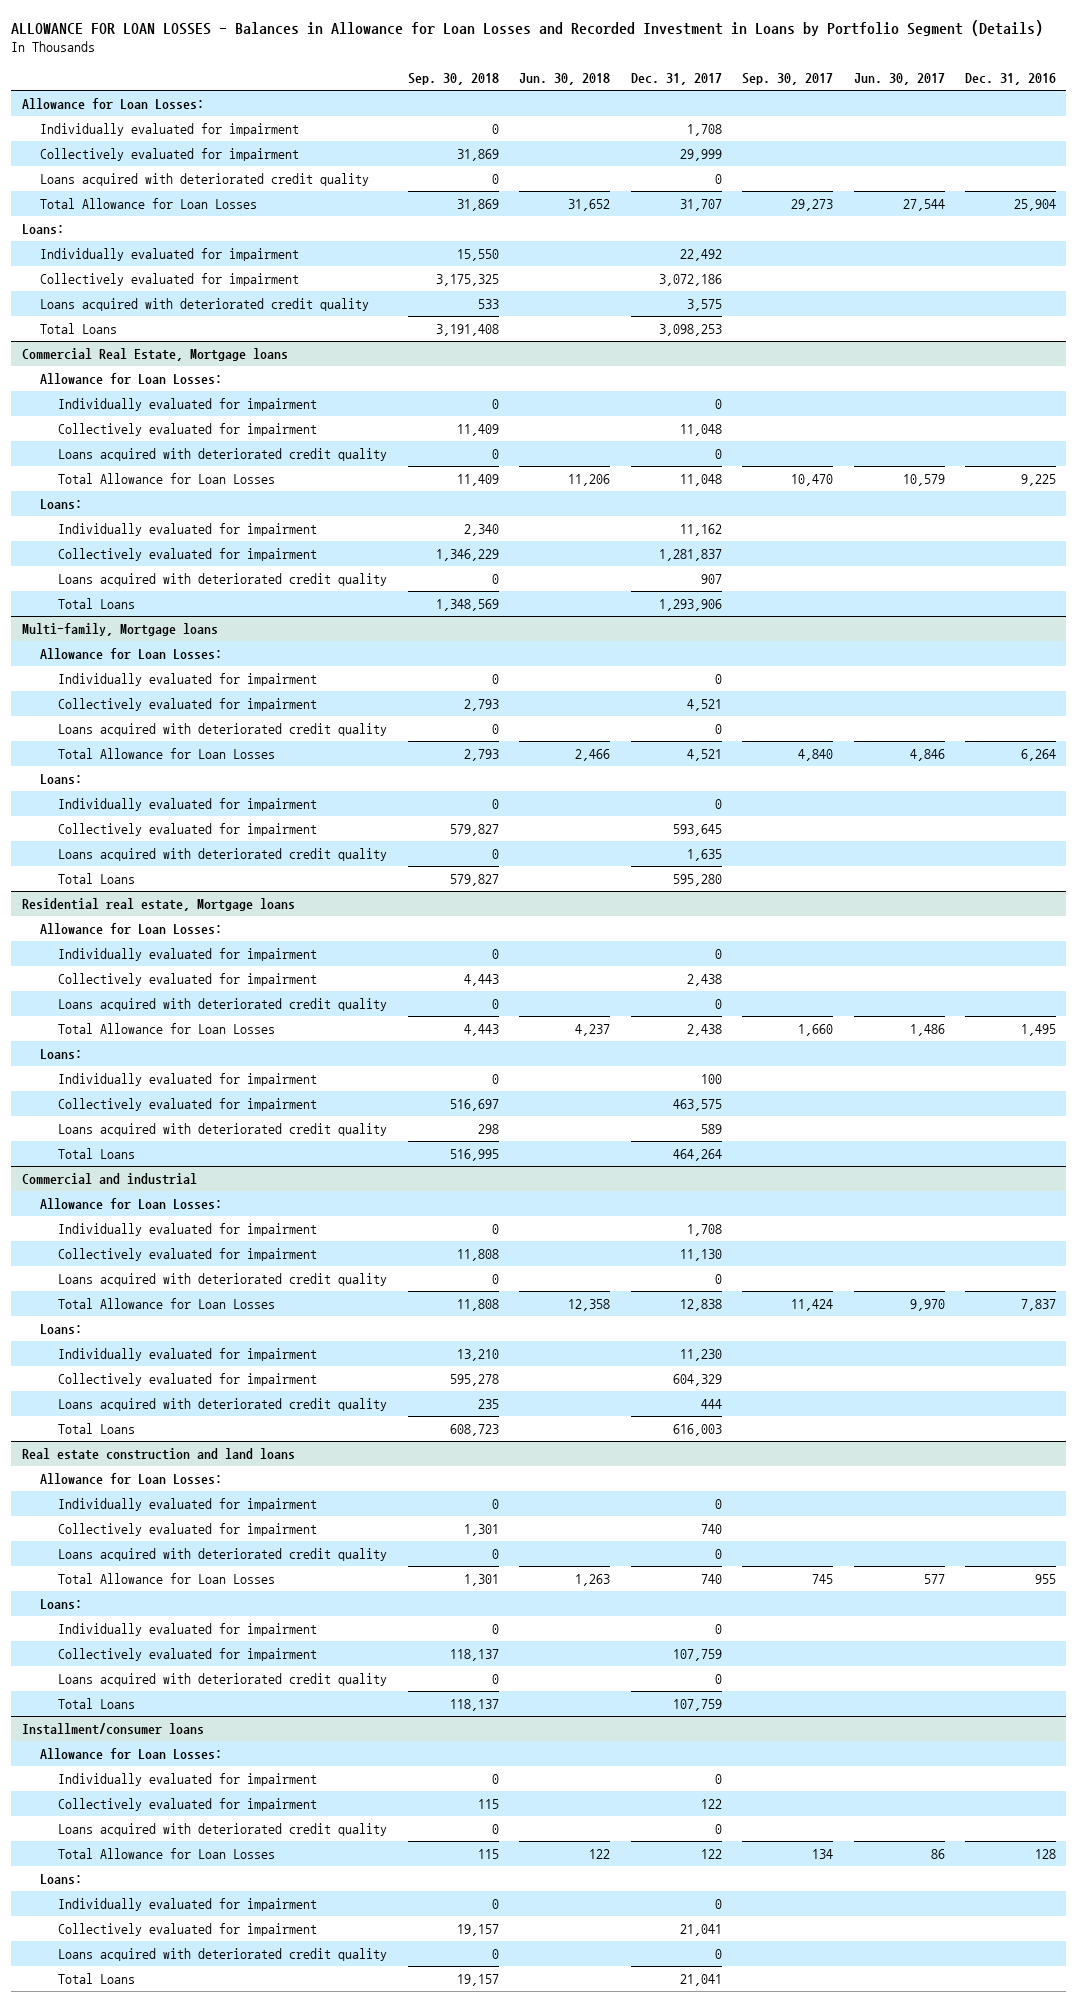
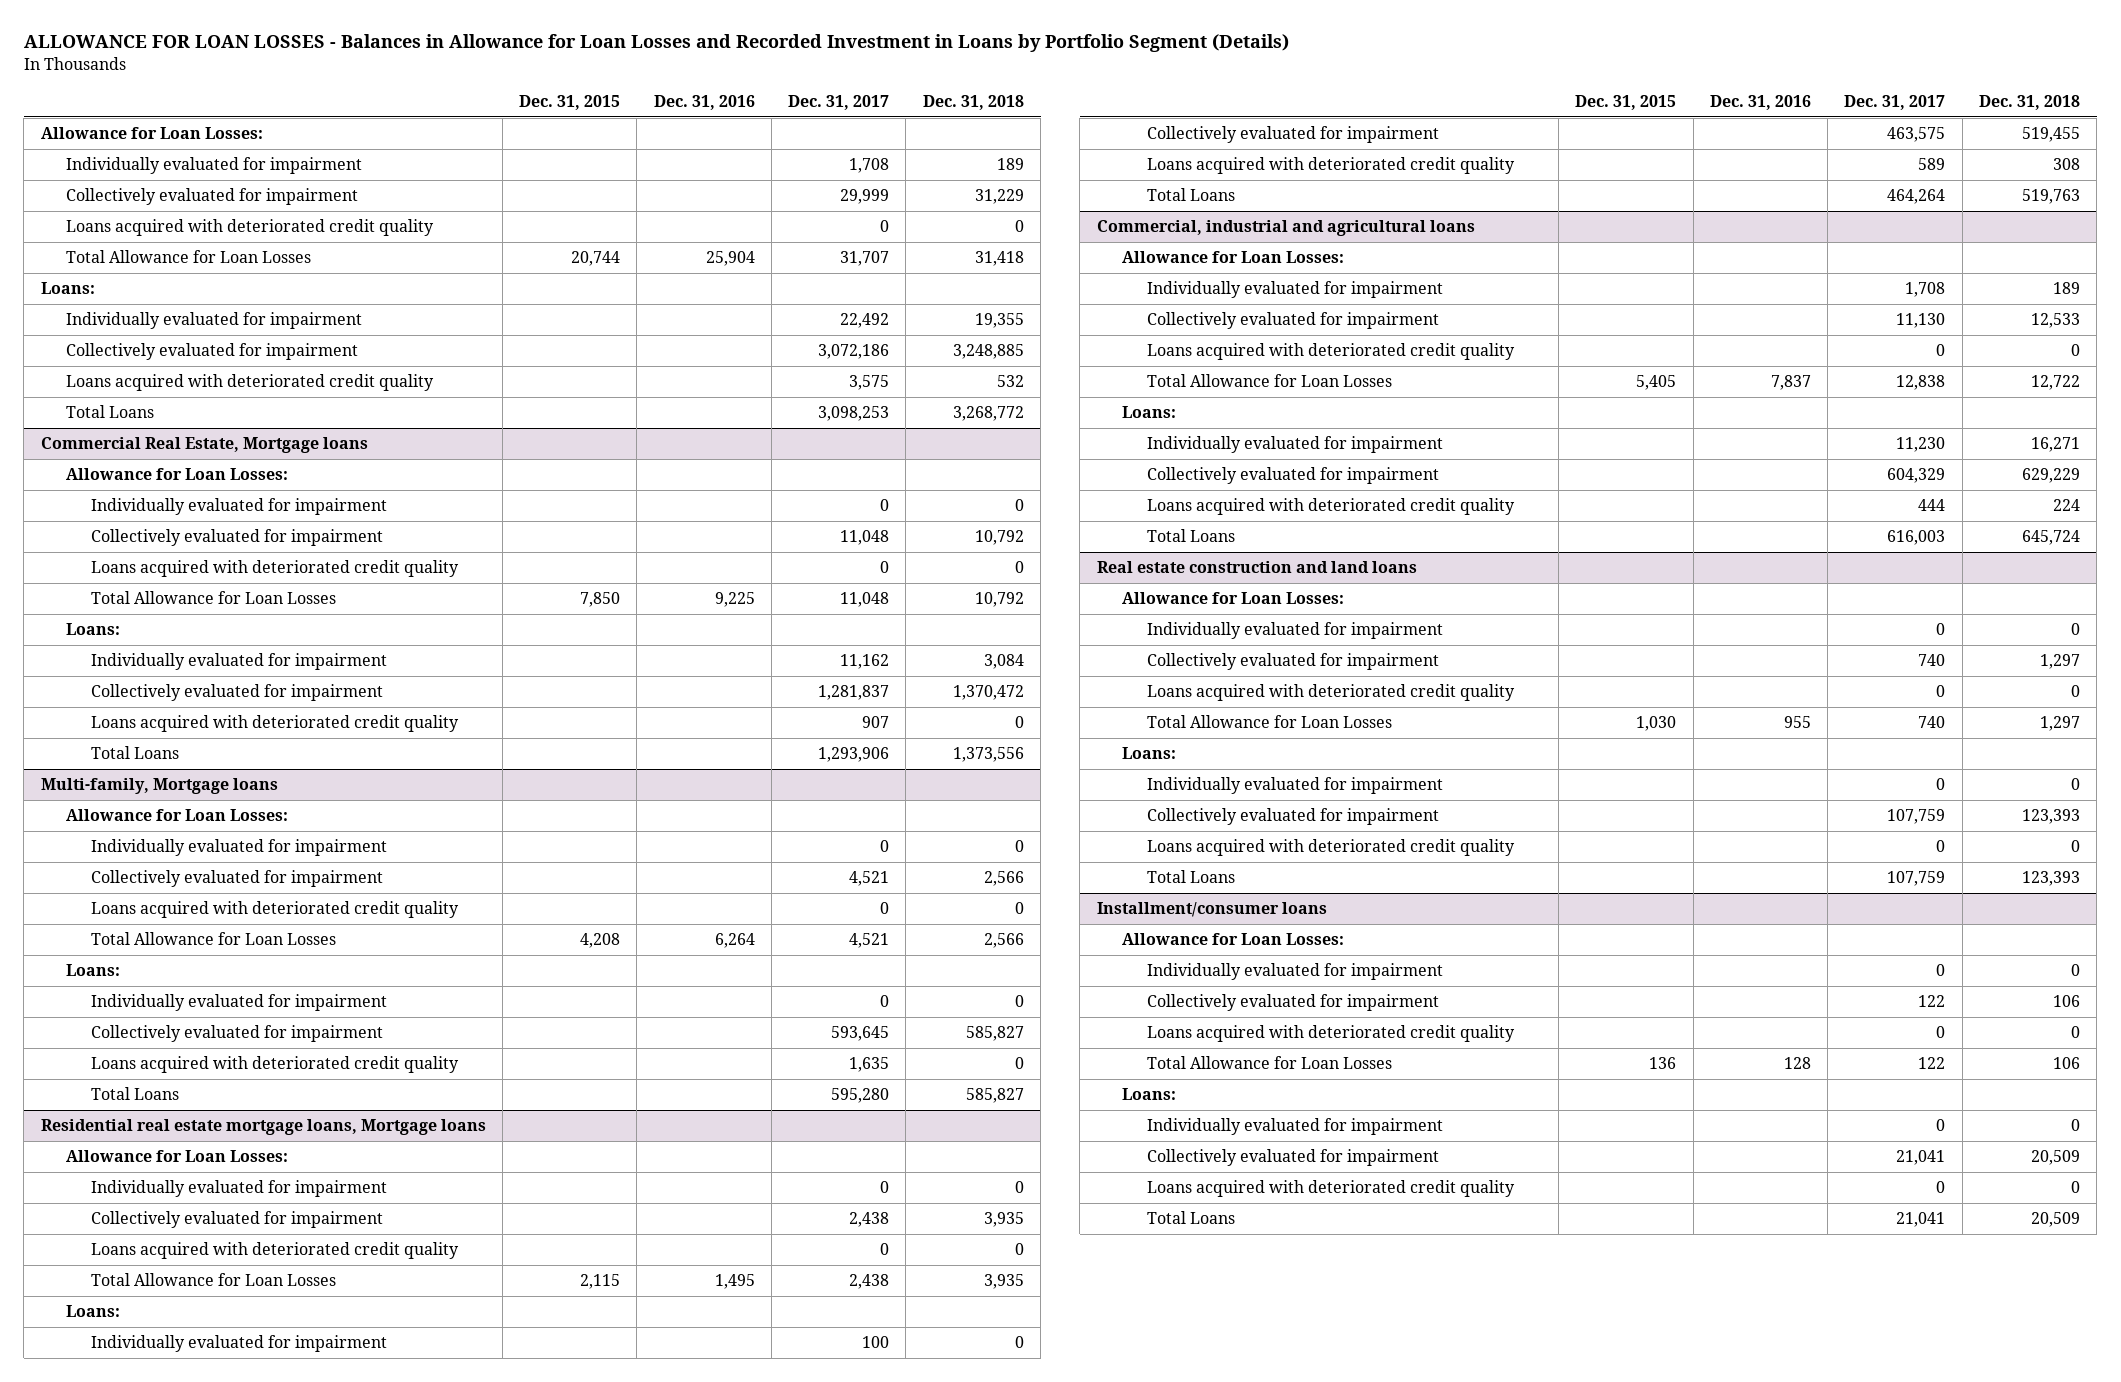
[407,72,499,85] Sep. 30, 2018 -> none
[519,72,611,85] Jun. 30, 2018 -> none
[742,72,834,85] Sep. 30, 2017 -> none
[853,72,945,85] Jun. 30, 2017 -> none
none -> [519,94,621,110] Dec. 31, 2015
none -> [922,94,1024,110] Dec. 31, 2018
[21,897,295,911] Residential real estate, Mortgage loans -> [40,1119,486,1136] Residential real estate mortgage loans, Mortgage loans
[21,1172,197,1185] Commercial and industrial -> [1096,220,1475,237] Commercial, industrial and agricultural loans

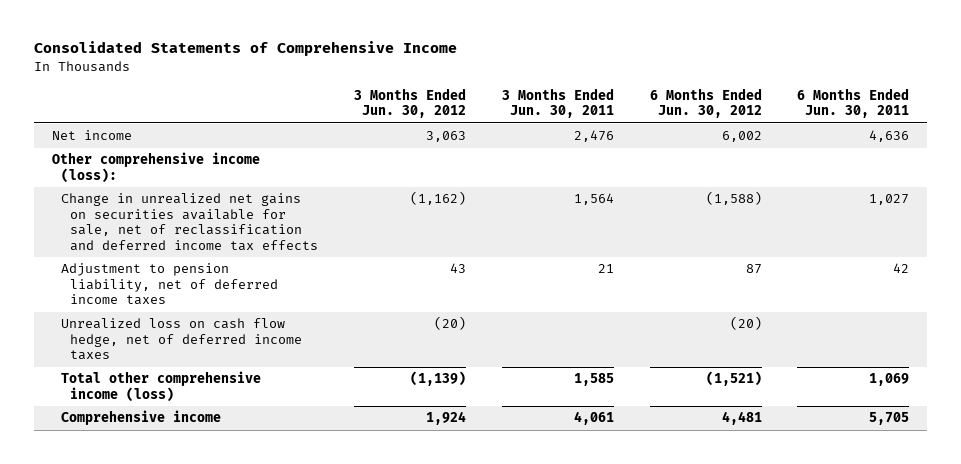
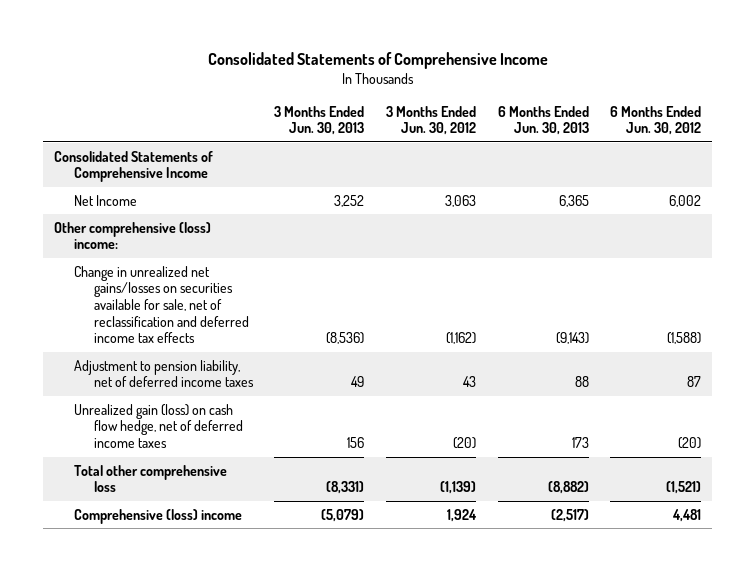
[501,88,614,119] 3 Months Ended Jun. 30, 2011 -> none
[797,88,910,119] 6 Months Ended Jun. 30, 2011 -> none
none -> [274,105,365,136] 3 Months Ended Jun. 30, 2013
none -> [497,105,589,136] 6 Months Ended Jun. 30, 2013
none -> [53,150,213,183] Consolidated Statements of Comprehensive Income
[51,130,132,141] Net income -> [73,194,137,206] Net Income
[51,152,260,183] Other comprehensive income (loss): -> [53,221,211,250] Other comprehensive (loss) income:
[60,193,319,251] Change in unrealized net gains on securities available for sale, net of reclassification and deferred income tax effects -> [73,265,249,344] Change in unrealized net gains/losses on securities available for sale, net of reclassification and deferred income tax effects
[60,318,303,361] Unrealized loss on cash flow hedge, net of deferred income taxes -> [73,403,243,449] Unrealized gain (loss) on cash flow hedge, net of deferred income taxes
[60,371,261,402] Total other comprehensive income (loss) -> [73,464,227,493] Total other comprehensive loss
[60,410,221,426] Comprehensive income -> [73,508,242,524] Comprehensive (loss) income

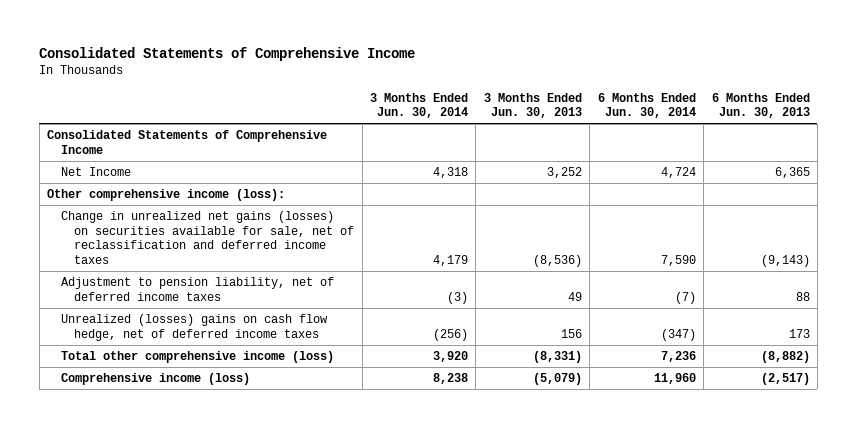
[385,105,476,136] 3 Months Ended Jun. 30, 2012 -> none
[610,105,702,136] 6 Months Ended Jun. 30, 2012 -> none
none -> [369,92,468,119] 3 Months Ended Jun. 30, 2014
none -> [597,92,696,119] 6 Months Ended Jun. 30, 2014
[53,221,211,250] Other comprehensive (loss) income: -> [47,188,286,201] Other comprehensive income (loss):
[73,265,249,344] Change in unrealized net gains/losses on securities available for sale, net of reclassification and deferred income tax effects -> [60,210,355,264] Change in unrealized net gains (losses) on securities available for sale, net of reclassification and deferred income taxes
[73,403,243,449] Unrealized gain (loss) on cash flow hedge, net of deferred income taxes -> [60,313,328,341] Unrealized (losses) gains on cash flow hedge, net of deferred income taxes
[73,464,227,493] Total other comprehensive loss -> [60,350,334,363] Total other comprehensive income (loss)
[73,508,242,524] Comprehensive (loss) income -> [60,372,250,385] Comprehensive income (loss)

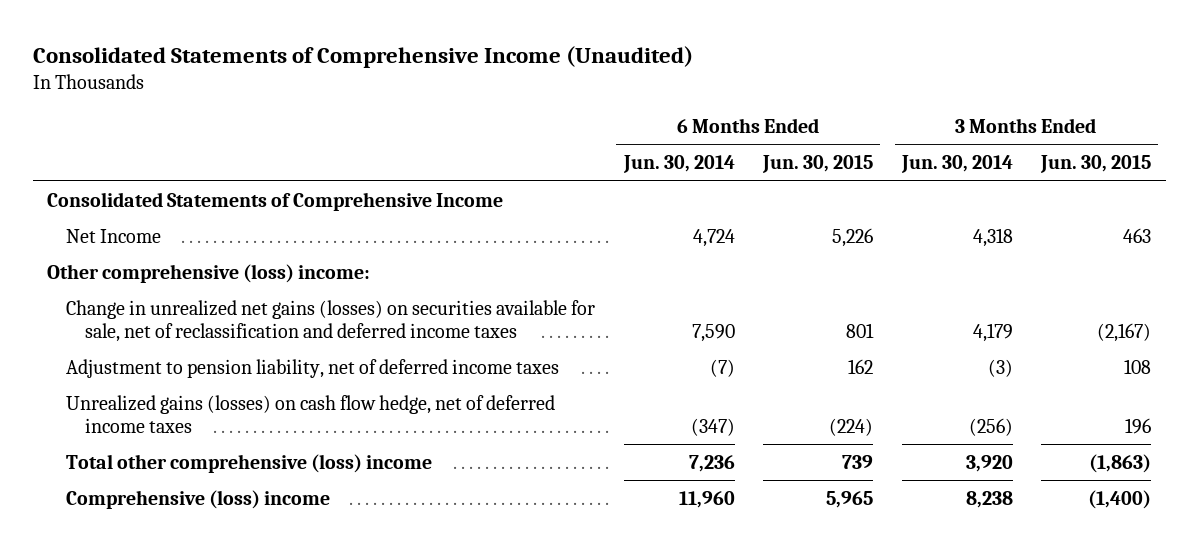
[39,47,416,62] Consolidated Statements of Comprehensive Income -> [32,45,693,68] Consolidated Statements of Comprehensive Income (Unaudited)
[483,92,582,119] 3 Months Ended Jun. 30, 2013 -> none
[711,92,810,119] 6 Months Ended Jun. 30, 2013 -> none
none -> [762,155,874,174] Jun. 30, 2015
none -> [1040,155,1152,174] Jun. 30, 2015
[47,188,286,201] Other comprehensive income (loss): -> [46,263,370,283] Other comprehensive (loss) income:
[60,313,328,341] Unrealized (losses) gains on cash flow hedge, net of deferred income taxes -> [65,394,555,433] Unrealized gains (losses) on cash flow hedge, net of deferred income taxes
[60,350,334,363] Total other comprehensive income (loss) -> [65,453,432,473] Total other comprehensive (loss) income
[60,372,250,385] Comprehensive income (loss) -> [65,489,330,509] Comprehensive (loss) income

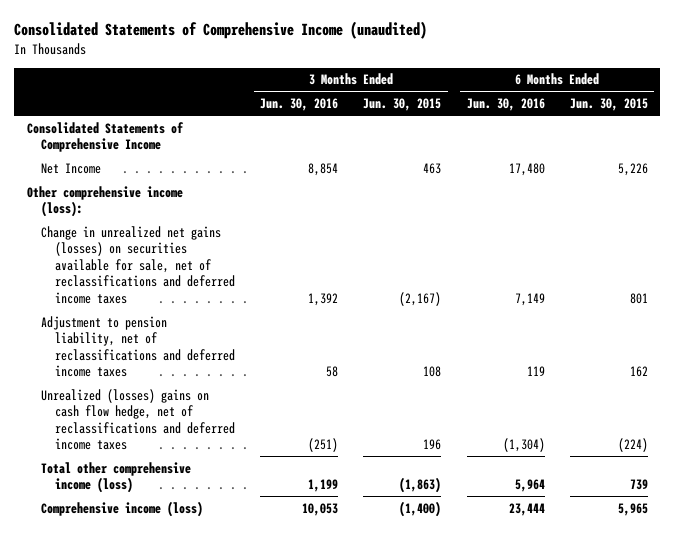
[32,45,693,68] Consolidated Statements of Comprehensive Income (Unaudited) -> [14,21,428,40] Consolidated Statements of Comprehensive Income (unaudited)
[622,155,735,174] Jun. 30, 2014 -> none
[900,155,1013,174] Jun. 30, 2014 -> none
none -> [260,98,339,112] Jun. 30, 2016
none -> [466,98,545,112] Jun. 30, 2016
[46,263,370,283] Other comprehensive (loss) income: -> [26,185,183,218] Other comprehensive income (loss):
[65,299,595,342] Change in unrealized net gains (losses) on securities available for sale, net of reclassification and deferred income taxes -> [40,225,236,304] Change in unrealized net gains (losses) on securities available for sale, net of reclassifications and deferred income taxes
[65,358,559,378] Adjustment to pension liability, net of deferred income taxes -> [40,315,236,378] Adjustment to pension liability, net of reclassifications and deferred income taxes
[65,394,555,433] Unrealized gains (losses) on cash flow hedge, net of deferred income taxes -> [40,388,236,451] Unrealized (losses) gains on cash flow hedge, net of reclassifications and deferred income taxes
[65,453,432,473] Total other comprehensive (loss) income -> [40,461,191,494] Total other comprehensive income (loss)
[65,489,330,509] Comprehensive (loss) income -> [40,500,203,517] Comprehensive income (loss)

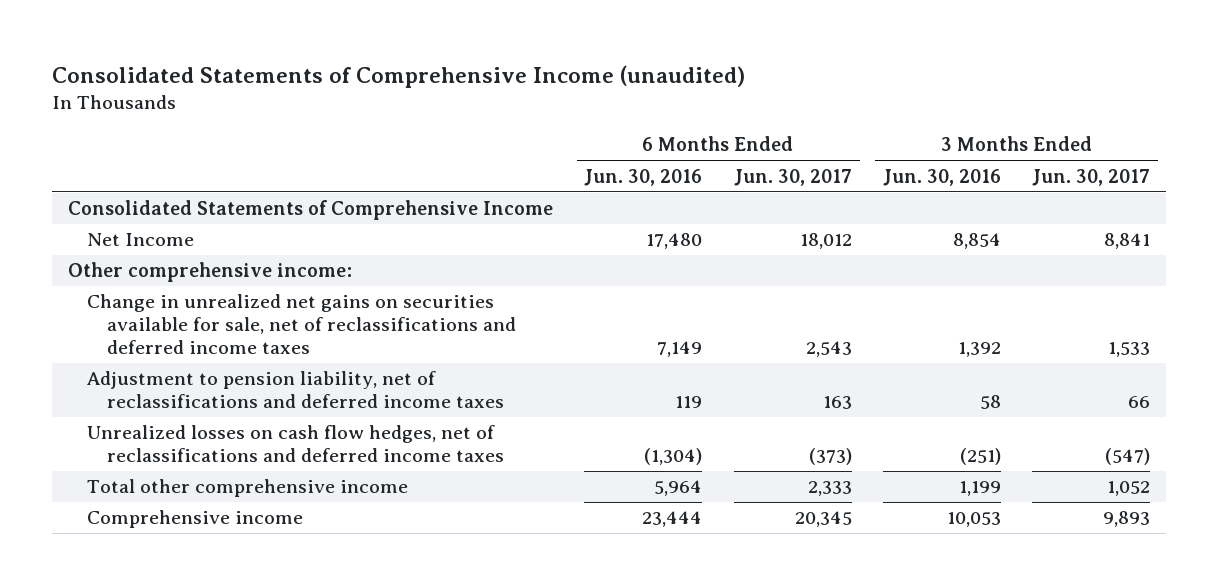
[363,98,442,112] Jun. 30, 2015 -> none
[569,98,648,112] Jun. 30, 2015 -> none
none -> [733,168,852,186] Jun. 30, 2017
none -> [1032,168,1151,186] Jun. 30, 2017
[26,185,183,218] Other comprehensive income (loss): -> [68,262,353,283] Other comprehensive income:
[40,225,236,304] Change in unrealized net gains (losses) on securities available for sale, net of reclassifications and deferred income taxes -> [87,294,516,354] Change in unrealized net gains on securities available for sale, net of reclassifications and deferred income taxes
[40,388,236,451] Unrealized (losses) gains on cash flow hedge, net of reclassifications and deferred income taxes -> [87,425,504,463] Unrealized losses on cash flow hedges, net of reclassifications and deferred income taxes
[40,461,191,494] Total other comprehensive income (loss) -> [87,479,409,498] Total other comprehensive income
[40,500,203,517] Comprehensive income (loss) -> [87,510,304,529] Comprehensive income

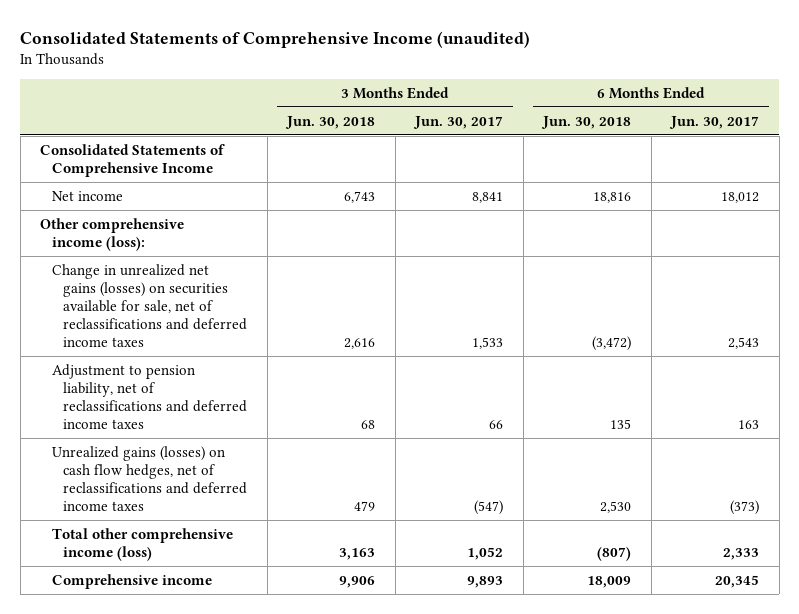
[584,168,703,186] Jun. 30, 2016 -> none
[883,168,1002,186] Jun. 30, 2016 -> none
none -> [285,115,376,129] Jun. 30, 2018
none -> [541,115,632,129] Jun. 30, 2018
[87,233,195,247] Net Income -> [51,190,123,201] Net income
[68,262,353,283] Other comprehensive income: -> [40,217,185,251] Other comprehensive income (loss):
[87,294,516,354] Change in unrealized net gains on securities available for sale, net of reclassifications and deferred income taxes -> [51,263,248,348] Change in unrealized net gains (losses) on securities available for sale, net of reclassifications and deferred income taxes
[87,425,504,463] Unrealized losses on cash flow hedges, net of reclassifications and deferred income taxes -> [51,445,248,512] Unrealized gains (losses) on cash flow hedges, net of reclassifications and deferred income taxes
[87,479,409,498] Total other comprehensive income -> [51,527,233,561] Total other comprehensive income (loss)

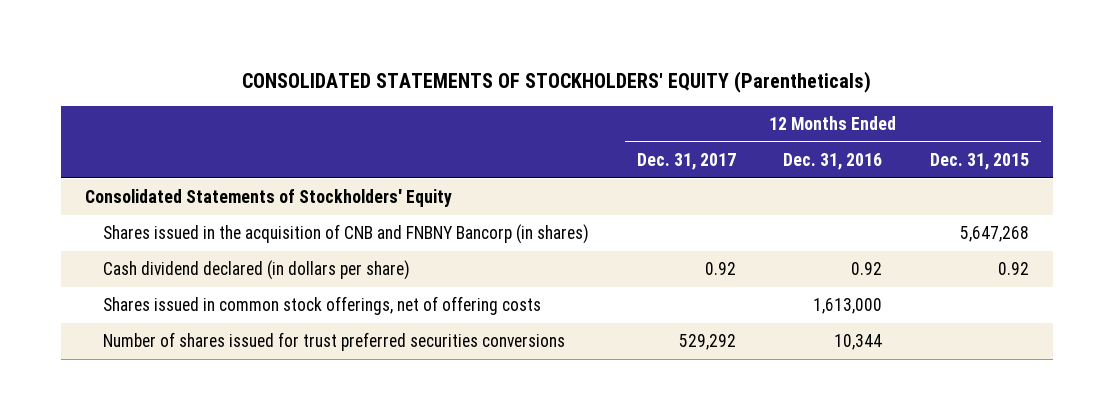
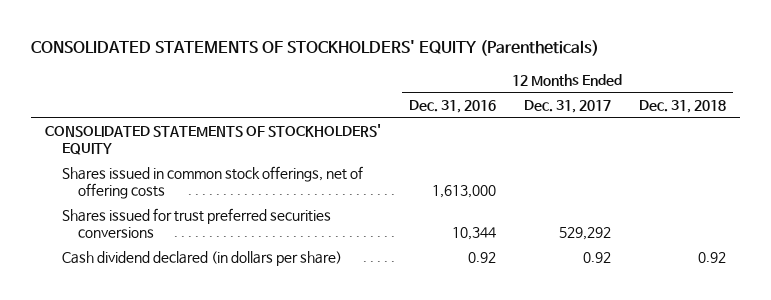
[929,152,1029,170] Dec. 31, 2015 -> none
none -> [638,99,726,113] Dec. 31, 2018
[103,224,590,245] Shares issued in the acquisition of CNB and FNBNY Bancorp (in shares) -> none
[84,189,452,208] Consolidated Statements of Stockholders' Equity -> [45,123,382,155] CONSOLIDATED STATEMENTS OF STOCKHOLDERS' EQUITY
[103,332,566,352] Number of shares issued for trust preferred securities conversions -> [61,207,331,238] Shares issued for trust preferred securities conversions
[103,260,411,281] Cash dividend declared (in dollars per share) -> [61,250,342,266] Cash dividend declared (in dollars per share)

